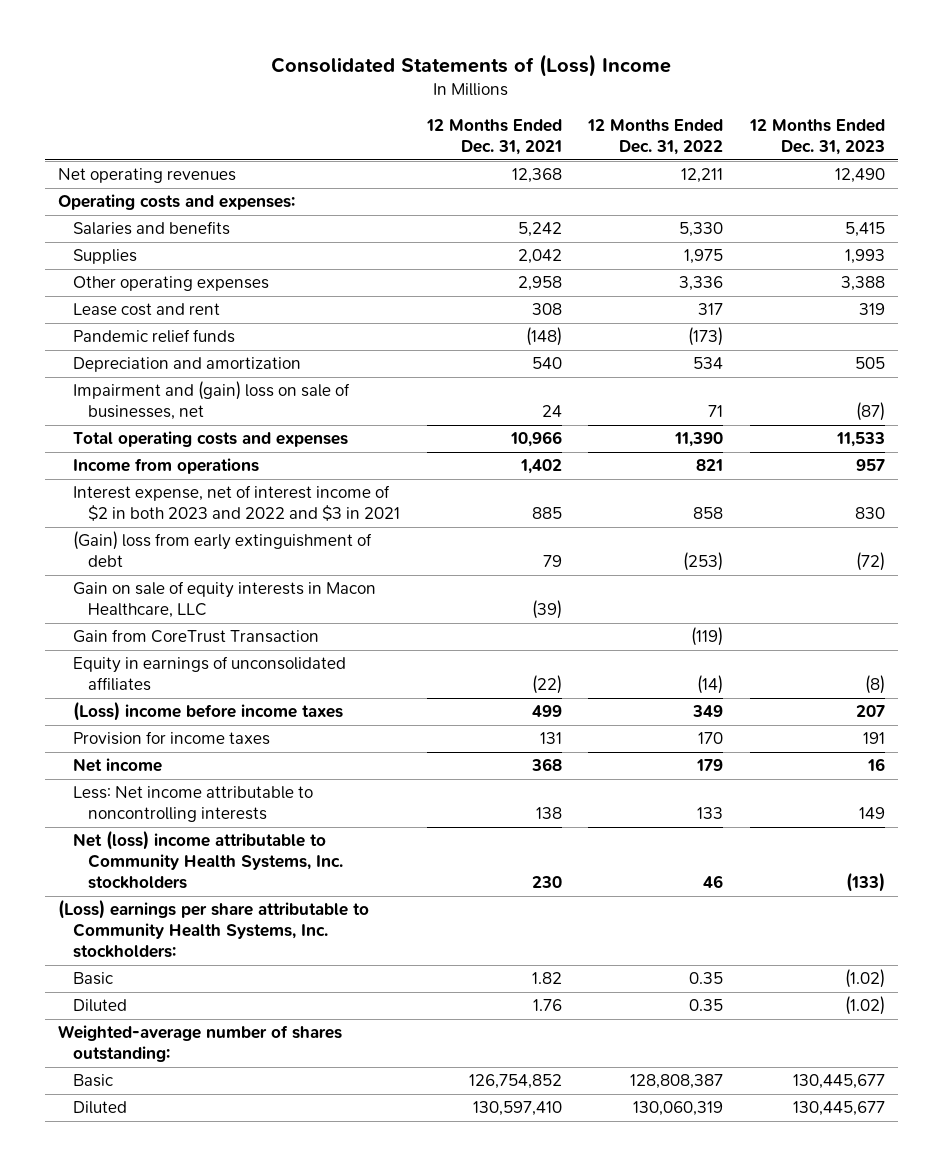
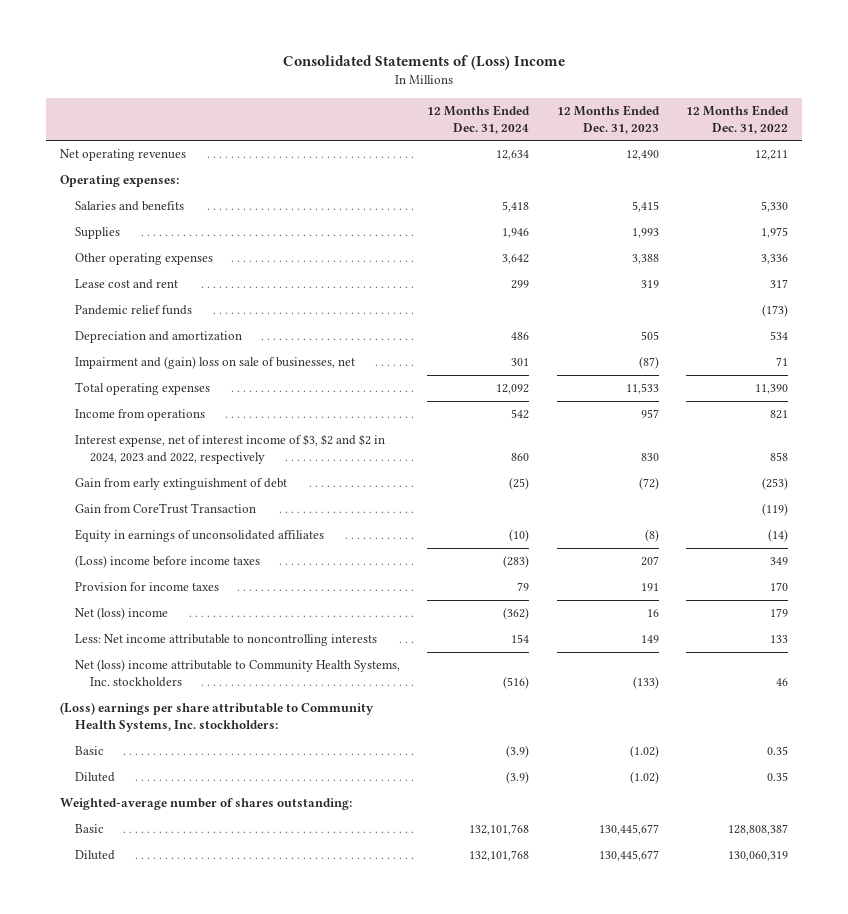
[425,119,562,156] 12 Months Ended Dec. 31, 2021 -> none
none -> [427,104,531,134] 12 Months Ended Dec. 31, 2024
[58,194,296,211] Operating costs and expenses: -> [59,175,179,188] Operating expenses:
[73,431,349,448] Total operating costs and expenses -> [74,382,210,396] Total operating expenses
[73,581,377,619] Gain on sale of equity interests in Macon Healthcare, LLC -> none
[73,485,401,522] Interest expense, net of interest income of $2 in both 2023 and 2022 and $3 in 2021 -> [74,434,385,465] Interest expense, net of interest income of $3, $2 and $2 in 2024, 2023 and 2022, respectively
[73,531,373,568] (Gain) loss from early extinguishment of debt -> [74,478,287,491] Gain from early extinguishment of debt
[73,758,163,773] Net income -> [74,607,168,621] Net (loss) income

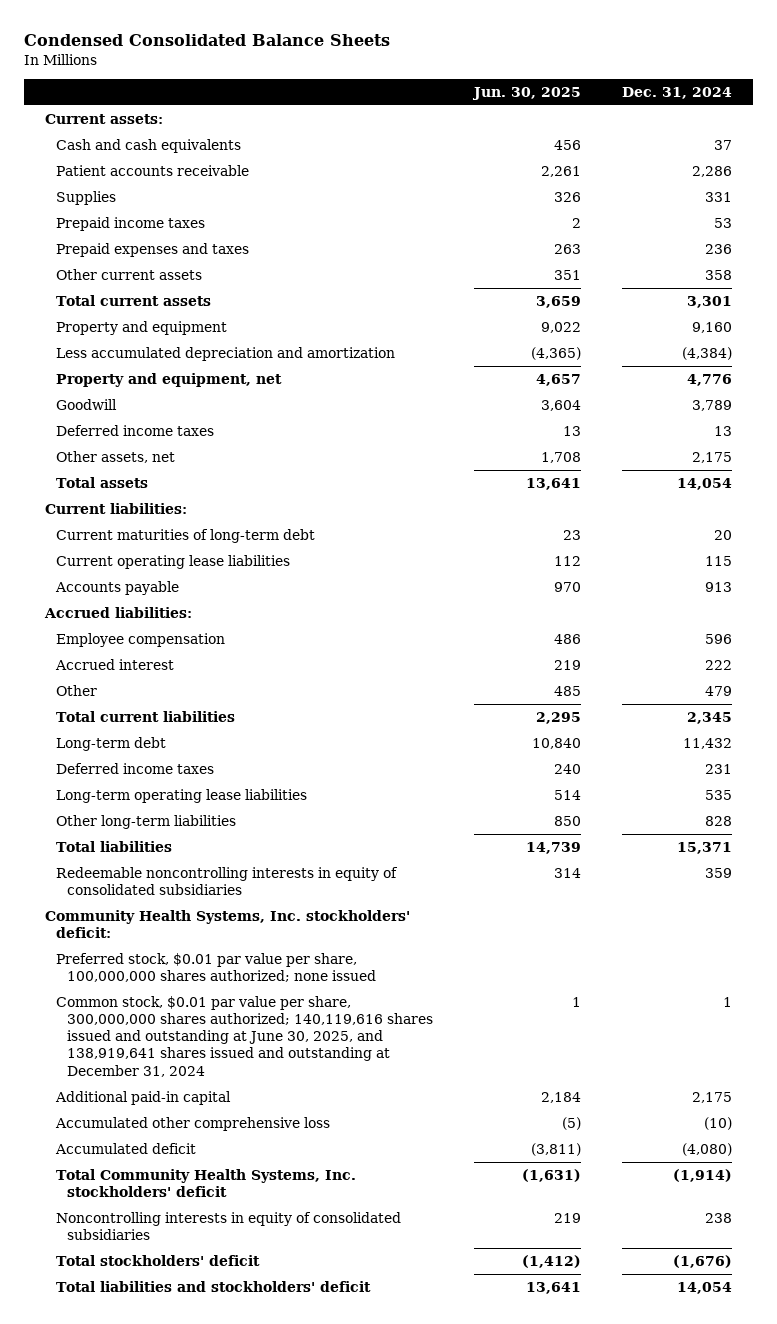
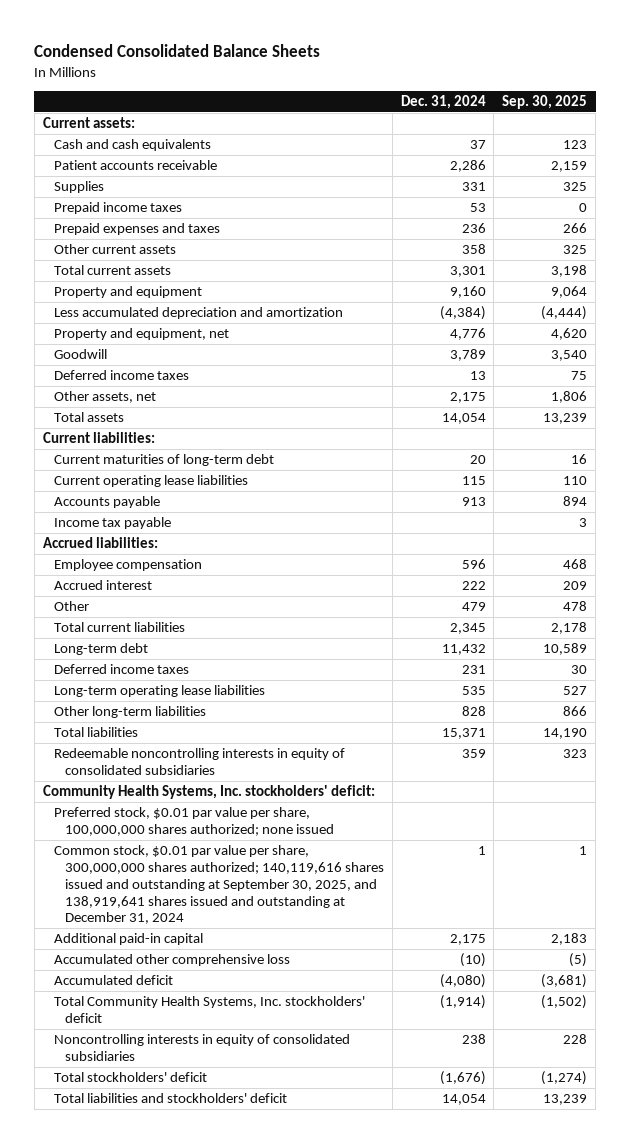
[471,86,581,100] Jun. 30, 2025 -> none
none -> [502,95,588,110] Sep. 30, 2025
none -> [53,517,171,530] Income tax payable
[55,996,433,1077] Common stock, $0.01 par value per share, 300,000,000 shares authorized; 140,119,616 shares issued and outstanding at June 30, 2025, and 138,919,641 shares issued and outstanding at December 31, 2024 -> [53,845,384,925] Common stock, $0.01 par value per share, 300,000,000 shares authorized; 140,119,616 shares issued and outstanding at September 30, 2025, and 138,919,641 shares issued and outstanding at December 31, 2024

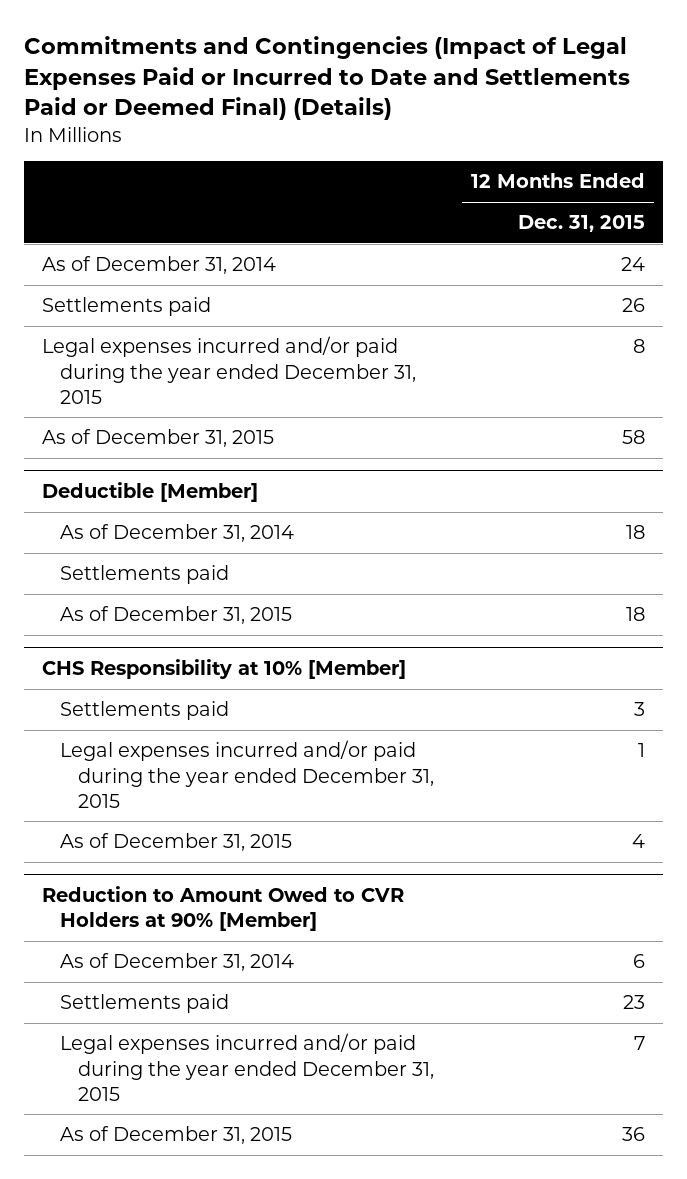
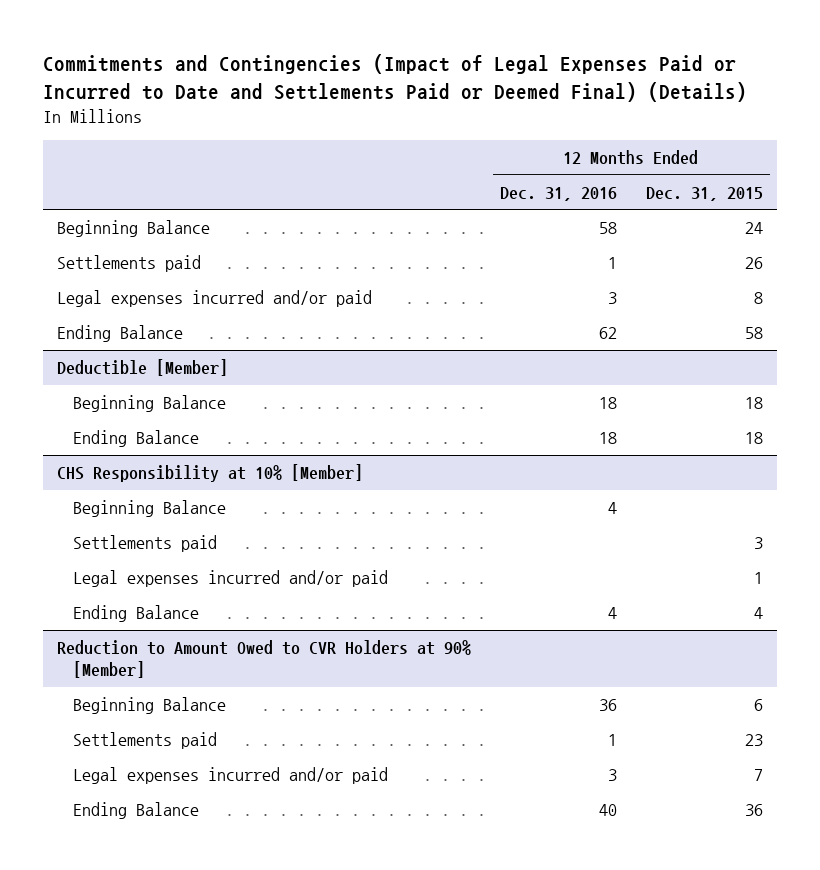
none -> [500,186,618,201] Dec. 31, 2016
[42,256,277,275] As of December 31, 2014 -> [57,219,211,237] Beginning Balance
[42,336,417,404] Legal expenses incurred and/or paid during the year ended December 31, 2015 -> [57,289,373,307] Legal expenses incurred and/or paid
[42,429,275,448] As of December 31, 2015 -> [57,324,184,342] Ending Balance
[60,565,230,585] Settlements paid -> none
[60,524,295,543] As of December 31, 2014 -> [72,394,226,412] Beginning Balance
[60,606,293,625] As of December 31, 2015 -> [72,429,199,447] Ending Balance
none -> [72,499,226,517] Beginning Balance
[60,740,435,808] Legal expenses incurred and/or paid during the year ended December 31, 2015 -> [72,569,388,587] Legal expenses incurred and/or paid
[60,833,293,852] As of December 31, 2015 -> [72,604,199,622] Ending Balance
[60,953,295,972] As of December 31, 2014 -> [72,696,226,714] Beginning Balance
[60,1033,435,1101] Legal expenses incurred and/or paid during the year ended December 31, 2015 -> [72,766,388,784] Legal expenses incurred and/or paid
[60,1126,293,1145] As of December 31, 2015 -> [72,801,199,819] Ending Balance

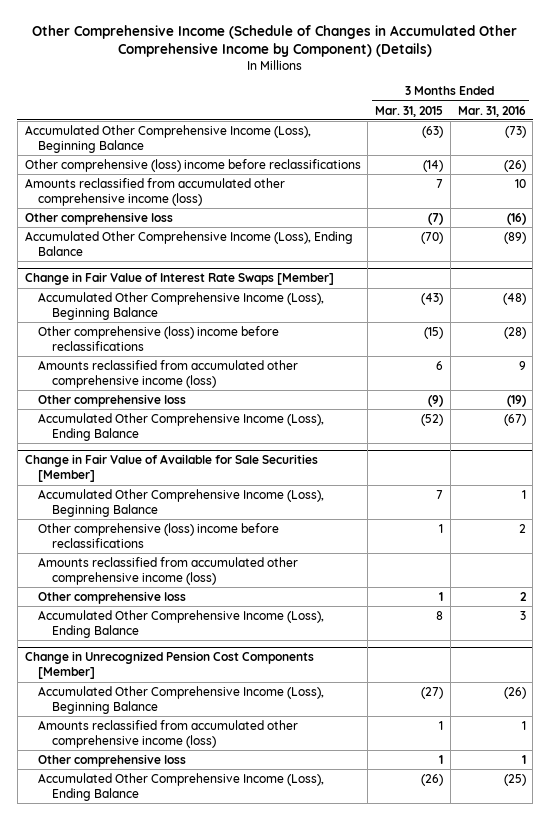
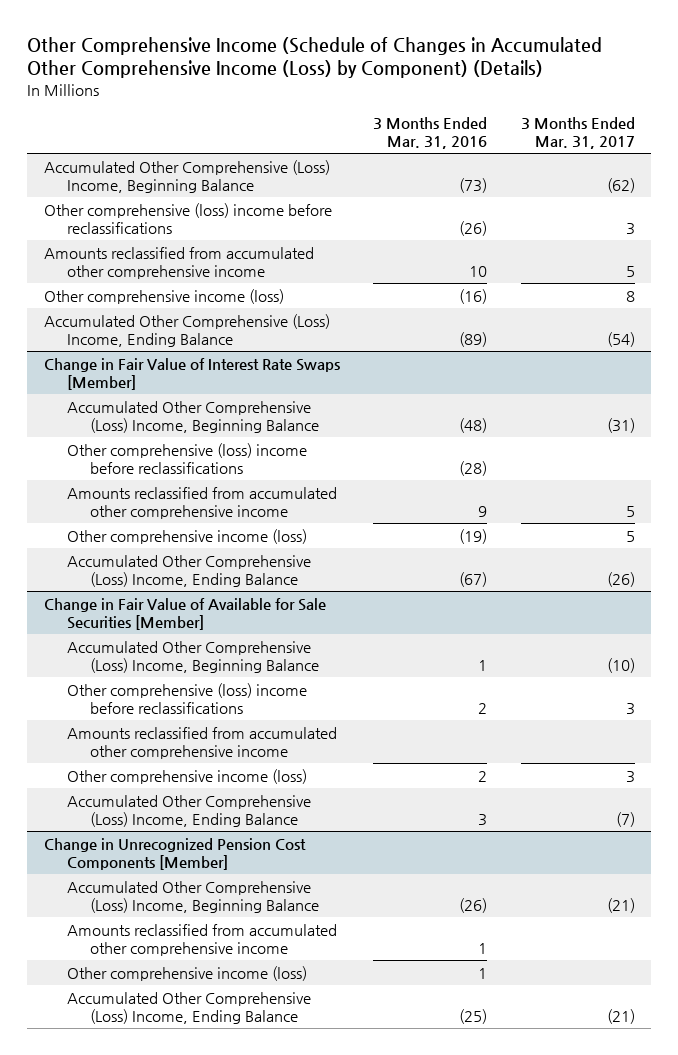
[32,24,518,57] Other Comprehensive Income (Schedule of Changes in Accumulated Other Comprehensive Income by Component) (Details) -> [27,36,603,79] Other Comprehensive Income (Schedule of Changes in Accumulated Other Comprehensive Income (Loss) by Component) (Details)
[375,105,444,117] Mar. 31, 2015 -> none
none -> [520,116,635,150] 3 Months Ended Mar. 31, 2017
[24,124,311,153] Accumulated Other Comprehensive Income (Loss), Beginning Balance -> [43,159,330,194] Accumulated Other Comprehensive (Loss) Income, Beginning Balance
[24,177,285,206] Amounts reclassified from accumulated other comprehensive income (loss) -> [43,246,314,280] Amounts reclassified from accumulated other comprehensive income
[24,211,173,225] Other comprehensive loss -> [43,288,284,304] Other comprehensive income (loss)
[24,230,353,256] Accumulated Other Comprehensive Income (Loss), Ending Balance -> [43,313,330,348] Accumulated Other Comprehensive (Loss) Income, Ending Balance
[38,291,325,320] Accumulated Other Comprehensive Income (Loss), Beginning Balance -> [66,400,320,434] Accumulated Other Comprehensive (Loss) Income, Beginning Balance
[38,359,299,388] Amounts reclassified from accumulated other comprehensive income (loss) -> [66,486,337,520] Amounts reclassified from accumulated other comprehensive income
[38,393,187,407] Other comprehensive loss -> [66,528,307,544] Other comprehensive income (loss)
[38,412,325,441] Accumulated Other Comprehensive Income (Loss), Ending Balance -> [66,554,311,588] Accumulated Other Comprehensive (Loss) Income, Ending Balance
[38,488,325,517] Accumulated Other Comprehensive Income (Loss), Beginning Balance -> [66,640,320,674] Accumulated Other Comprehensive (Loss) Income, Beginning Balance
[38,556,299,585] Amounts reclassified from accumulated other comprehensive income (loss) -> [66,726,337,760] Amounts reclassified from accumulated other comprehensive income
[38,590,187,604] Other comprehensive loss -> [66,768,307,784] Other comprehensive income (loss)
[38,609,325,638] Accumulated Other Comprehensive Income (Loss), Ending Balance -> [66,794,311,828] Accumulated Other Comprehensive (Loss) Income, Ending Balance
[38,685,325,714] Accumulated Other Comprehensive Income (Loss), Beginning Balance -> [66,880,320,914] Accumulated Other Comprehensive (Loss) Income, Beginning Balance
[38,719,299,748] Amounts reclassified from accumulated other comprehensive income (loss) -> [66,923,337,957] Amounts reclassified from accumulated other comprehensive income
[38,753,187,767] Other comprehensive loss -> [66,965,307,981] Other comprehensive income (loss)
[38,772,325,801] Accumulated Other Comprehensive Income (Loss), Ending Balance -> [66,991,311,1025] Accumulated Other Comprehensive (Loss) Income, Ending Balance

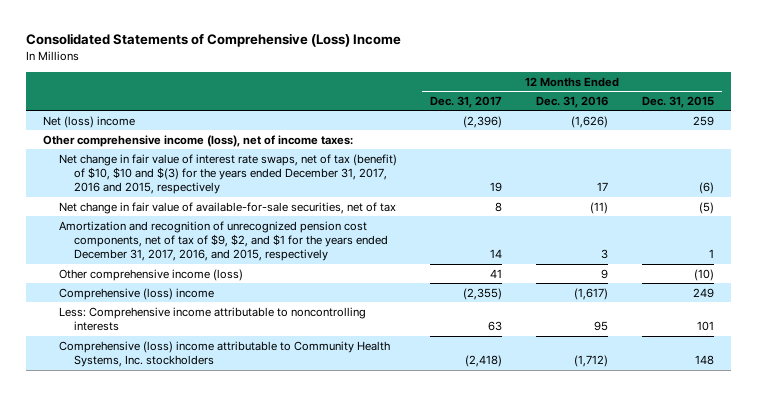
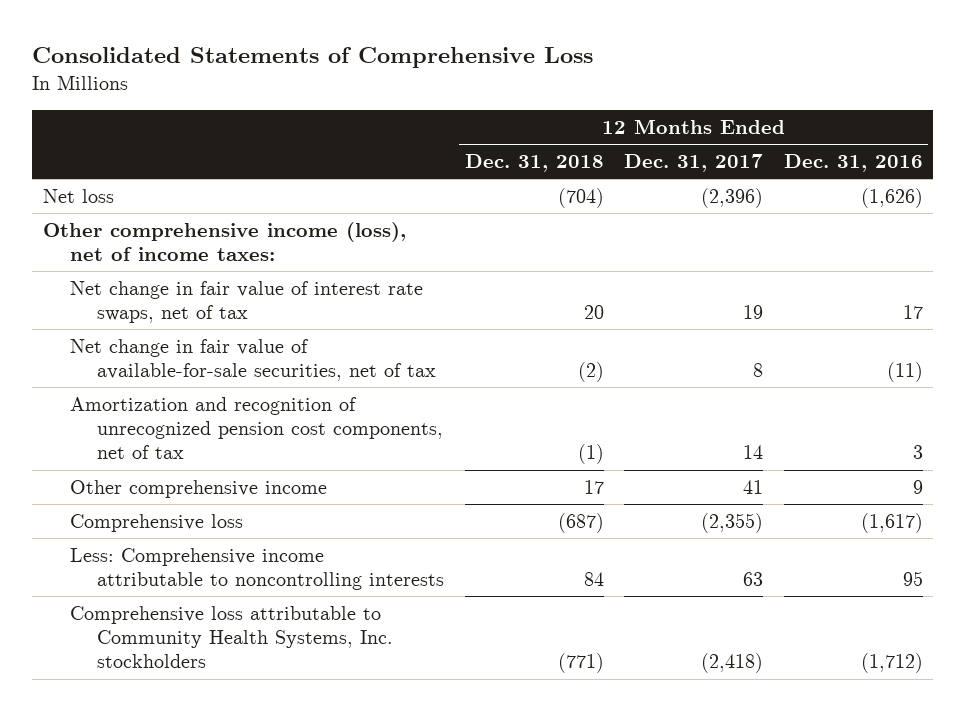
[26,33,402,48] Consolidated Statements of Comprehensive (Loss) Income -> [32,47,594,69] Consolidated Statements of Comprehensive Loss
[641,95,714,108] Dec. 31, 2015 -> none
none -> [464,154,604,173] Dec. 31, 2018
[43,115,136,128] Net (loss) income -> [42,188,114,203] Net loss
[58,153,397,195] Net change in fair value of interest rate swaps, net of tax (benefit) of $10, $10 and $(3) for the years ended December 31, 2017, 2016 and 2015, respectively -> [69,280,423,324] Net change in fair value of interest rate swaps, net of tax
[58,220,388,262] Amortization and recognition of unrecognized pension cost components, net of tax of $9, $2, and $1 for the years ended December 31, 2017, 2016, and 2015, respectively -> [69,396,443,460] Amortization and recognition of unrecognized pension cost components, net of tax
[58,268,243,281] Other comprehensive income (loss) -> [69,479,327,498] Other comprehensive income
[58,287,214,300] Comprehensive (loss) income -> [69,513,243,532] Comprehensive loss
[58,340,390,368] Comprehensive (loss) income attributable to Community Health Systems, Inc. stockholders -> [69,605,393,669] Comprehensive loss attributable to Community Health Systems, Inc. stockholders

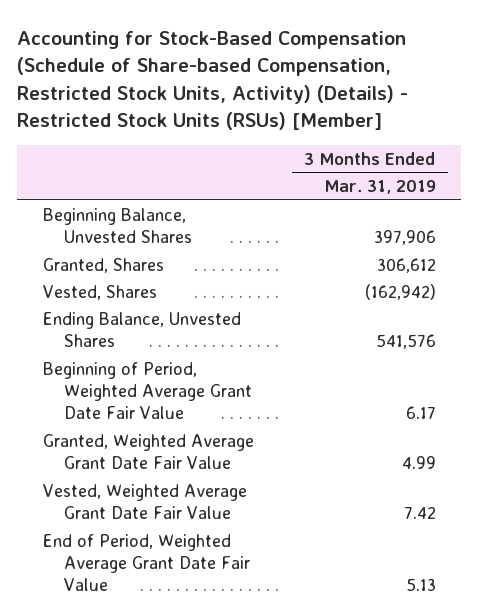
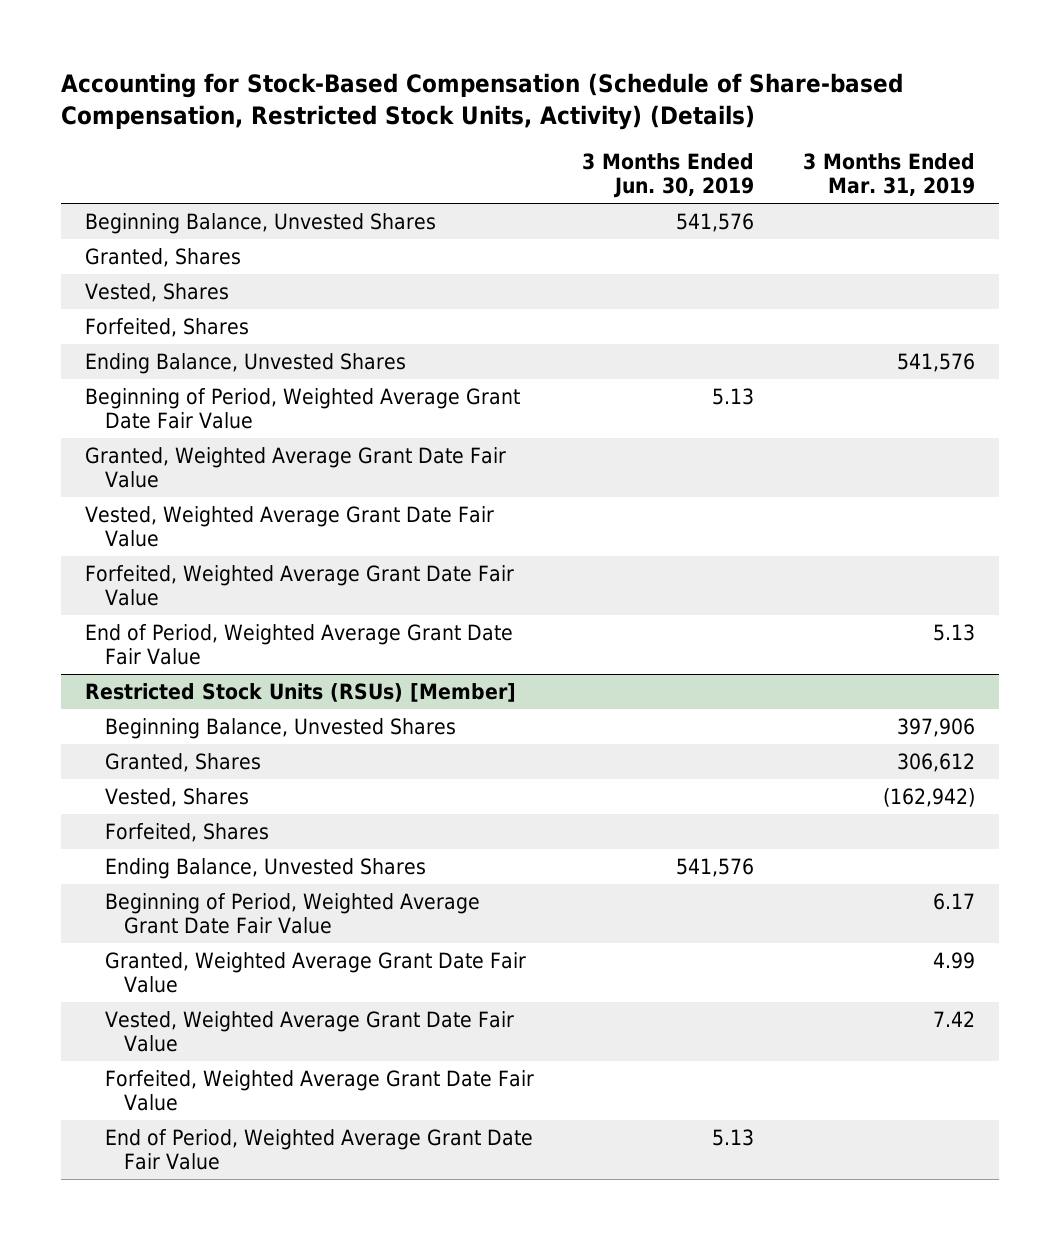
[16,30,408,131] Accounting for Stock-Based Compensation (Schedule of Share-based Compensation, Restricted Stock Units, Activity) (Details) - Restricted Stock Units (RSUs) [Member] -> [60,73,903,130] Accounting for Stock-Based Compensation (Schedule of Share-based Compensation, Restricted Stock Units, Activity) (Details)
none -> [582,153,755,199] 3 Months Ended Jun. 30, 2019
none -> [84,212,436,234] Beginning Balance, Unvested Shares
none -> [84,247,241,267] Granted, Shares
none -> [84,282,229,302] Vested, Shares
none -> [84,317,249,337] Forfeited, Shares
[42,311,241,348] Ending Balance, Unvested Shares -> [84,352,406,374] Ending Balance, Unvested Shares
none -> [84,387,520,430] Beginning of Period, Weighted Average Grant Date Fair Value
none -> [84,446,506,489] Granted, Weighted Average Grant Date Fair Value
none -> [84,505,494,548] Vested, Weighted Average Grant Date Fair Value
none -> [84,564,514,607] Forfeited, Weighted Average Grant Date Fair Value
[42,533,251,592] End of Period, Weighted Average Grant Date Fair Value -> [84,623,513,666] End of Period, Weighted Average Grant Date Fair Value
none -> [84,682,516,702] Restricted Stock Units (RSUs) [Member]
none -> [104,822,269,842] Forfeited, Shares
none -> [104,857,426,879] Ending Balance, Unvested Shares
none -> [104,1069,534,1112] Forfeited, Weighted Average Grant Date Fair Value
none -> [104,1128,533,1171] End of Period, Weighted Average Grant Date Fair Value

